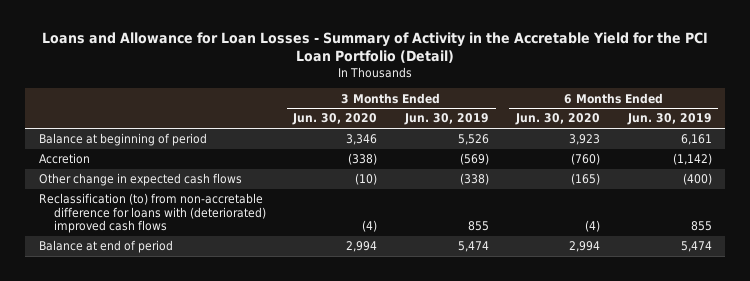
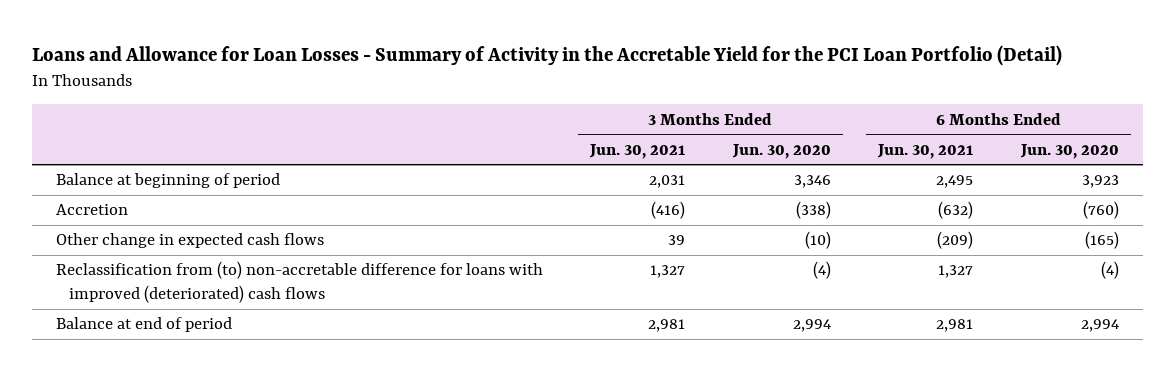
[403,113,489,126] Jun. 30, 2019 -> none
[626,113,712,126] Jun. 30, 2019 -> none
none -> [589,143,686,159] Jun. 30, 2021
none -> [877,143,974,159] Jun. 30, 2021
[38,193,267,234] Reclassification (to) from non-accretable difference for loans with (deteriorated) improved cash flows -> [55,261,543,304] Reclassification from (to) non-accretable difference for loans with improved (deteriorated) cash flows

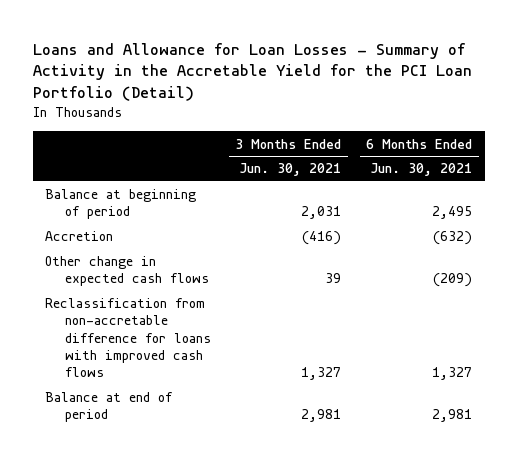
[731,143,831,159] Jun. 30, 2020 -> none
[1019,143,1119,159] Jun. 30, 2020 -> none
[55,261,543,304] Reclassification from (to) non-accretable difference for loans with improved (deteriorated) cash flows -> [45,298,211,378] Reclassification from non-accretable difference for loans with improved cash flows

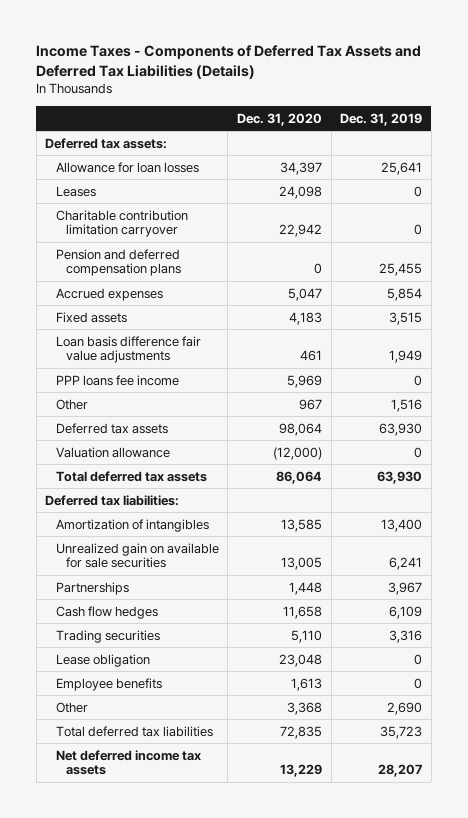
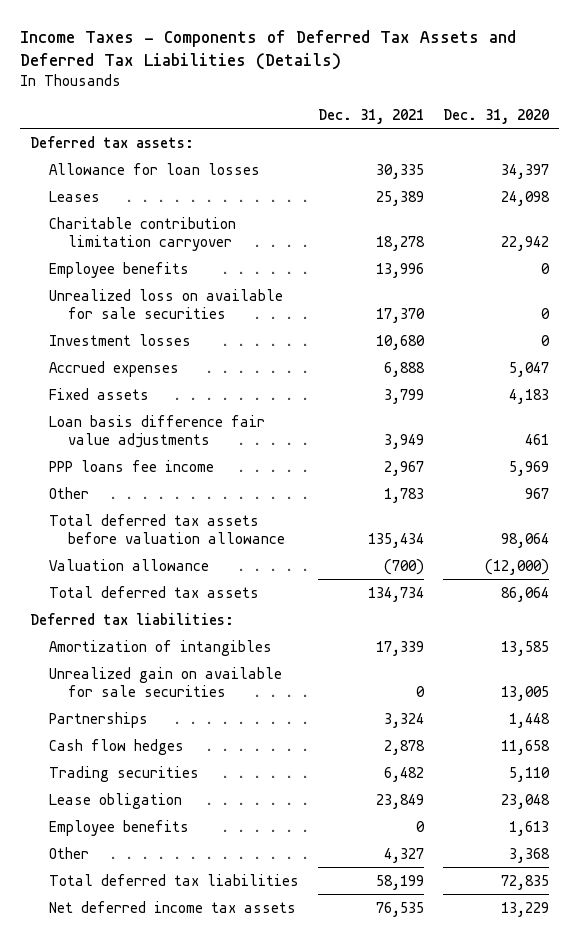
[340,112,423,126] Dec. 31, 2019 -> none
none -> [318,108,425,124] Dec. 31, 2021
[55,248,181,277] Pension and deferred compensation plans -> [49,261,190,278] Employee benefits
none -> [49,288,284,319] Unrealized loss on available for sale securities
none -> [49,333,192,346] Investment losses
[55,422,168,434] Deferred tax assets -> [49,513,286,544] Total deferred tax assets before valuation allowance

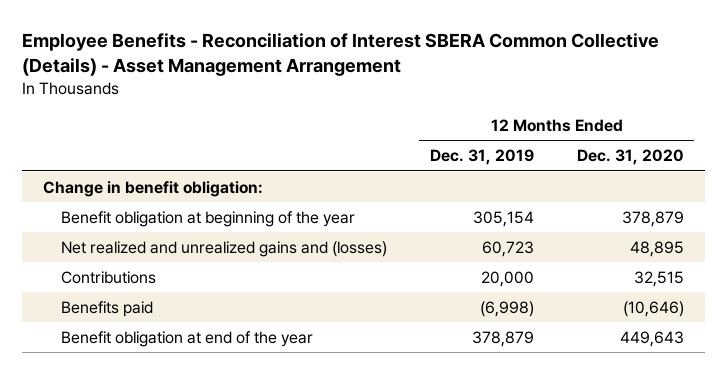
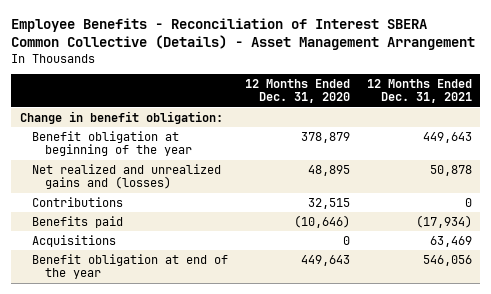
[429,149,534,166] Dec. 31, 2019 -> none
none -> [366,78,472,104] 12 Months Ended Dec. 31, 2021
none -> [32,234,117,247] Acquisitions

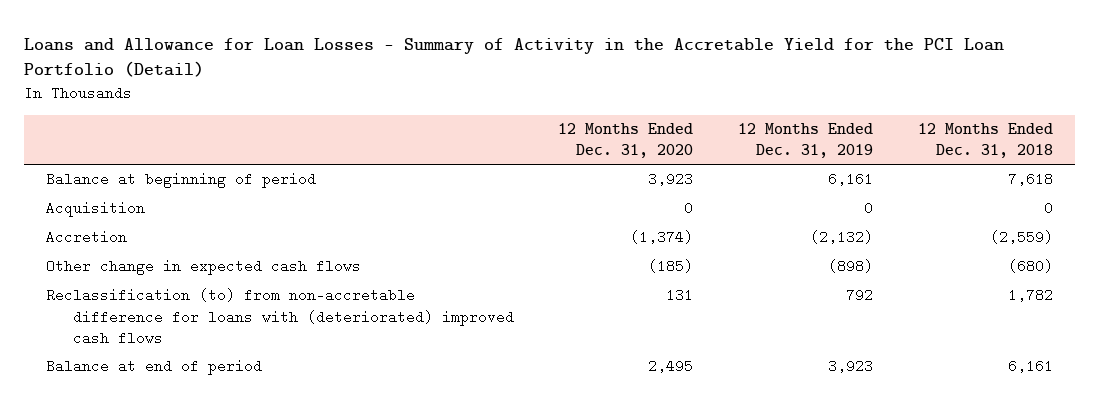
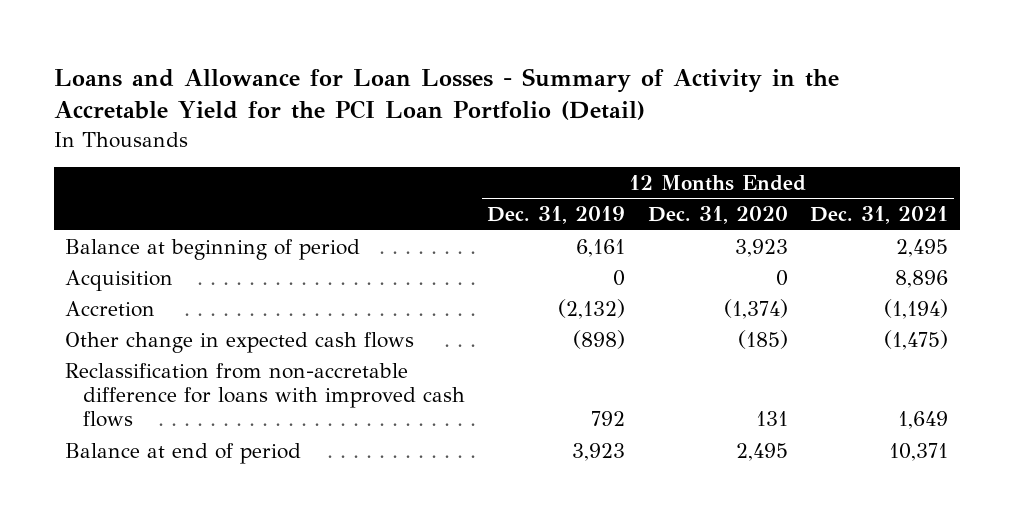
[918,122,1054,159] 12 Months Ended Dec. 31, 2018 -> none
none -> [810,206,949,225] Dec. 31, 2021
[46,288,514,345] Reclassification (to) from non-accretable difference for loans with (deteriorated) improved cash flows -> [64,362,465,428] Reclassification from non-accretable difference for loans with improved cash flows

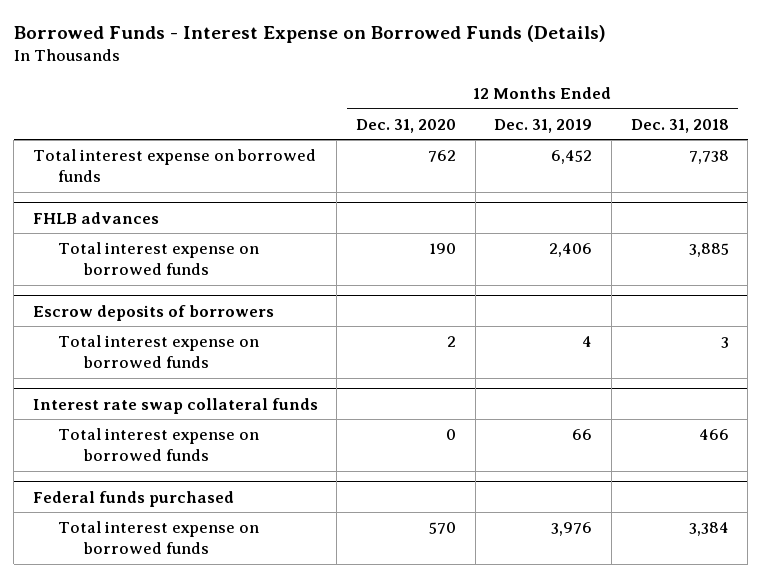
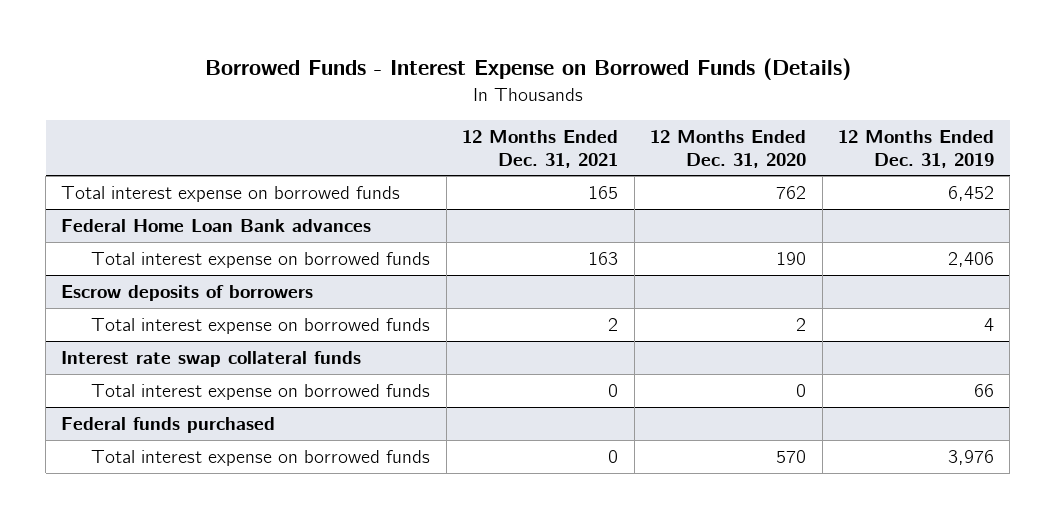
[630,118,729,133] Dec. 31, 2018 -> none
none -> [462,129,619,168] 12 Months Ended Dec. 31, 2021
[32,211,159,224] FHLB advances -> [61,218,372,232] Federal Home Loan Bank advances

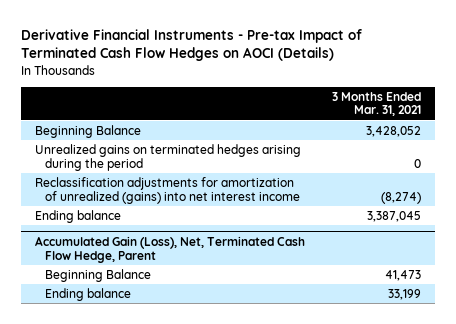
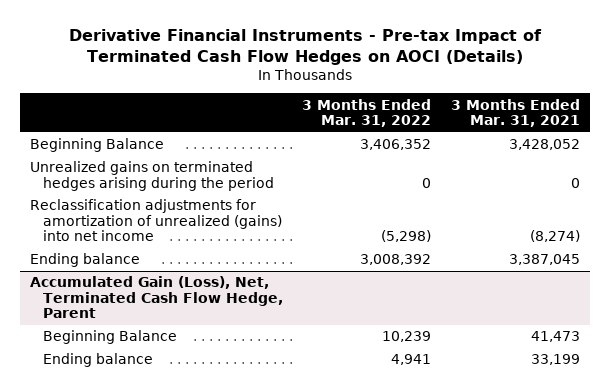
none -> [302,98,432,128] 3 Months Ended Mar. 31, 2022
[35,176,300,204] Reclassification adjustments for amortization of unrealized (gains) into net interest income -> [30,199,282,242] Reclassification adjustments for amortization of unrealized (gains) into net income

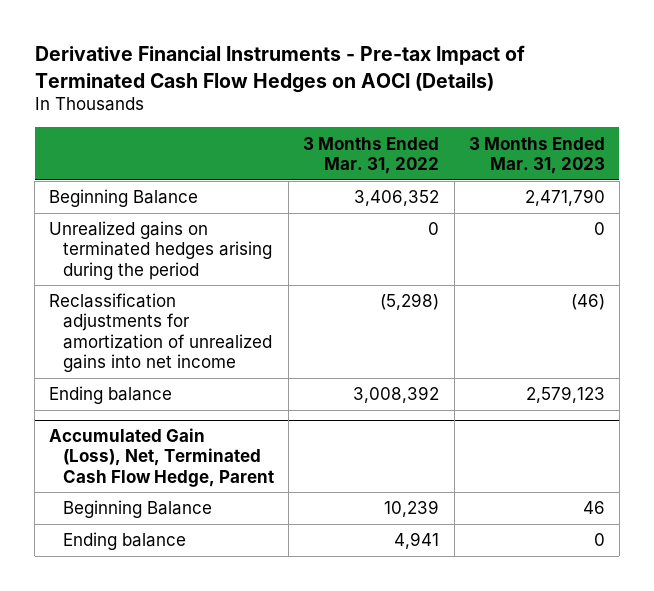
[451,98,581,128] 3 Months Ended Mar. 31, 2021 -> none
none -> [468,136,605,174] 3 Months Ended Mar. 31, 2023
[30,199,282,242] Reclassification adjustments for amortization of unrealized (gains) into net income -> [49,293,273,372] Reclassification adjustments for amortization of unrealized gains into net income

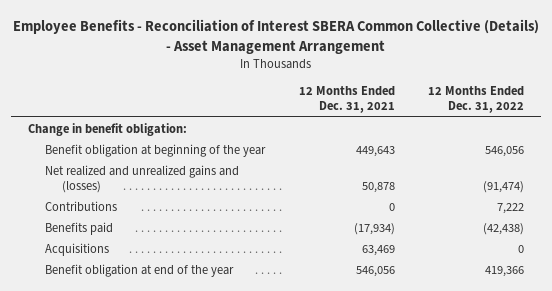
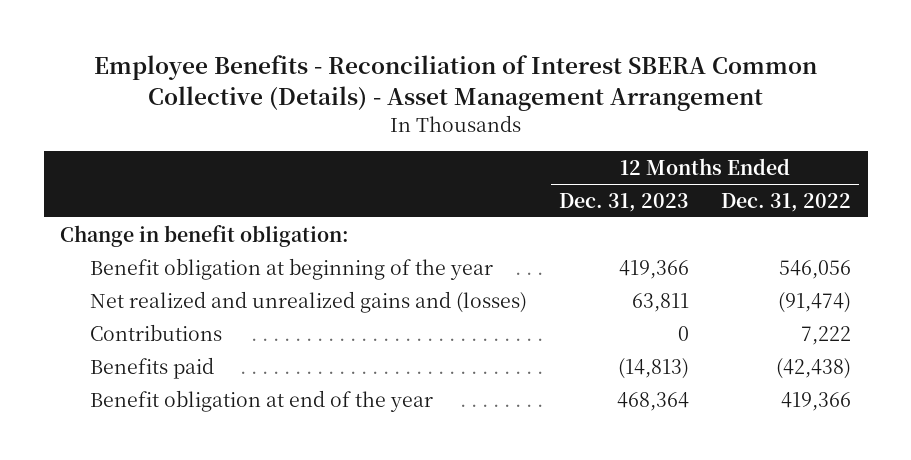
[298,86,395,114] 12 Months Ended Dec. 31, 2021 -> none
none -> [558,192,689,212] Dec. 31, 2023
[45,242,110,256] Acquisitions -> none

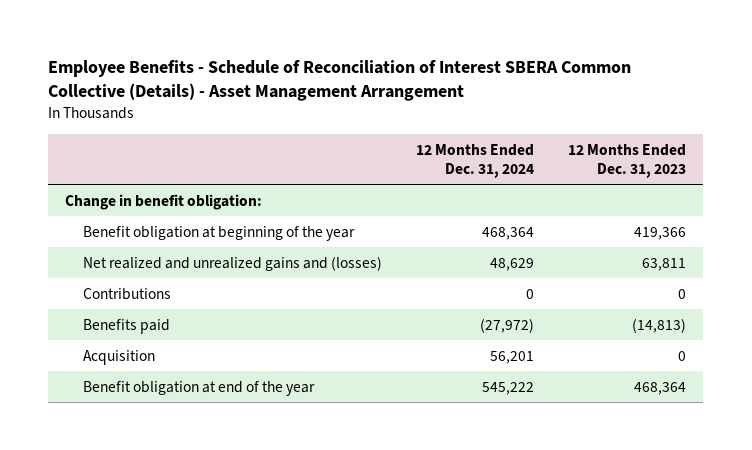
[93,55,817,111] Employee Benefits - Reconciliation of Interest SBERA Common Collective (Details) - Asset Management Arrangement -> [48,59,632,102] Employee Benefits - Schedule of Reconciliation of Interest SBERA Common Collective (Details) - Asset Management Arrangement
[721,192,852,212] Dec. 31, 2022 -> none
none -> [416,143,535,178] 12 Months Ended Dec. 31, 2024
none -> [83,349,156,365] Acquisition

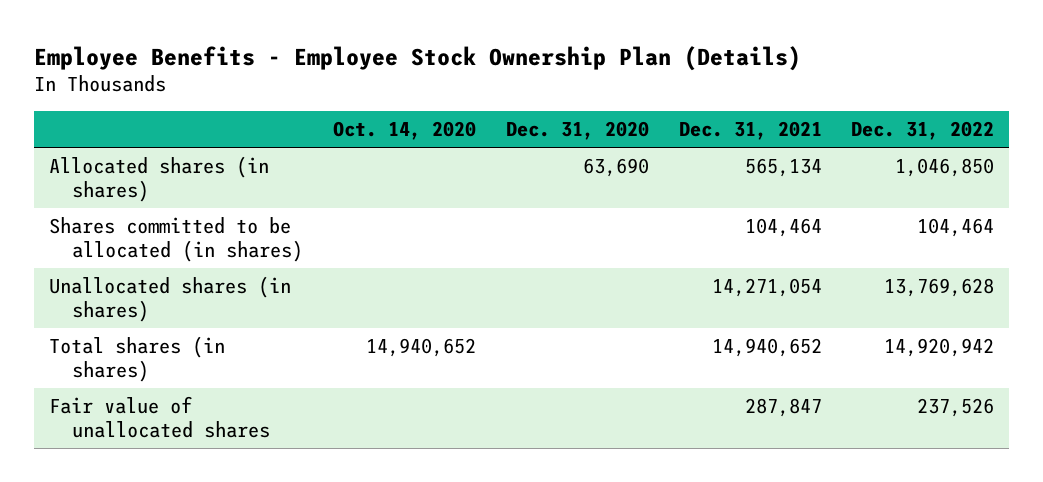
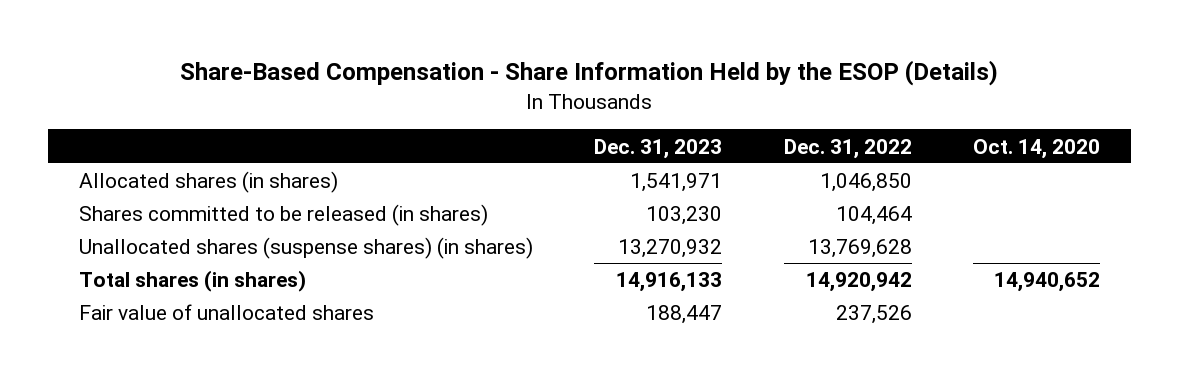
[33,45,801,71] Employee Benefits - Employee Stock Ownership Plan (Details) -> [180,60,999,87] Share-Based Compensation - Share Information Held by the ESOP (Details)
[505,121,649,141] Dec. 31, 2020 -> none
[678,121,822,141] Dec. 31, 2021 -> none
none -> [594,138,723,159] Dec. 31, 2023
[48,216,304,262] Shares committed to be allocated (in shares) -> [78,204,488,227] Shares committed to be released (in shares)
[48,275,291,322] Unallocated shares (in shares) -> [78,237,533,260] Unallocated shares (suspense shares) (in shares)

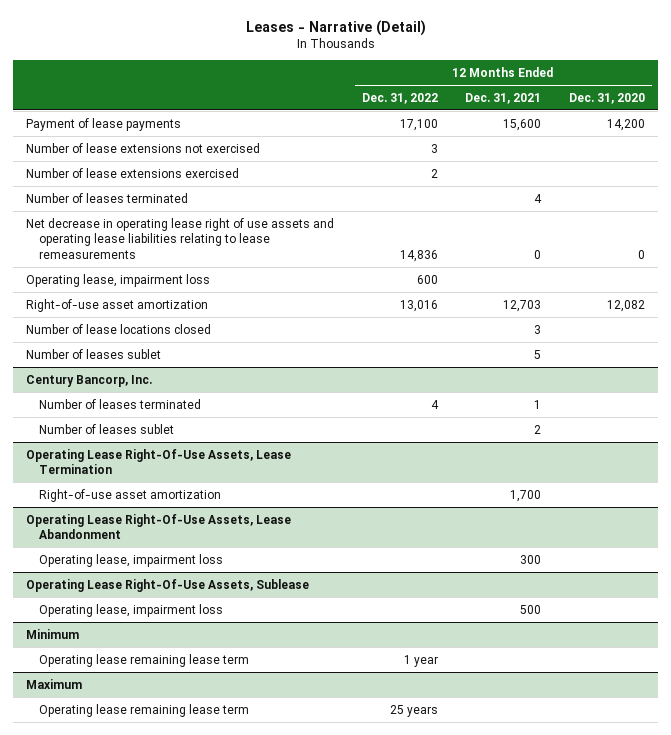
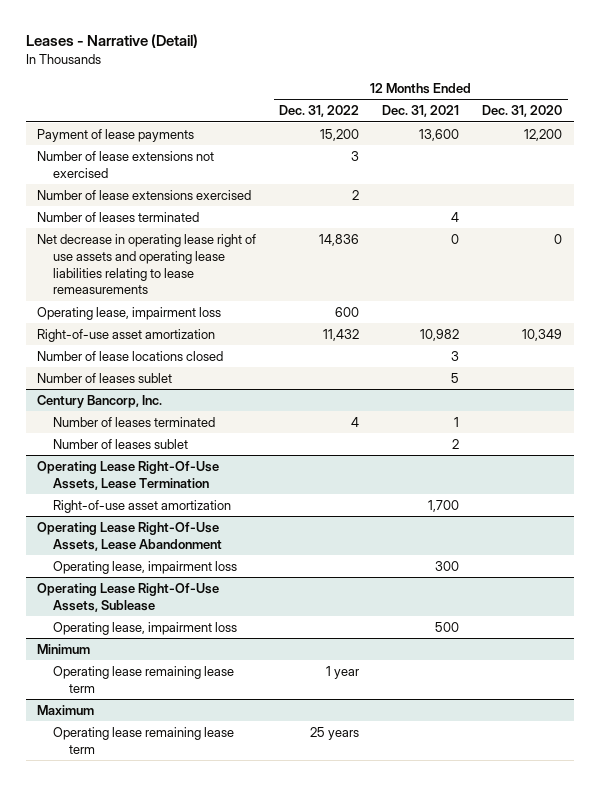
[399,118,438,131] 17,100 -> [320,128,360,141] 15,200
[503,118,542,131] 15,600 -> [419,128,460,141] 13,600
[606,118,645,131] 14,200 -> [524,128,563,141] 12,200
[399,299,438,312] 13,016 -> [323,328,360,341] 11,432
[503,299,542,312] 12,703 -> [420,328,460,341] 10,982
[606,299,645,312] 12,082 -> [522,328,563,341] 10,349

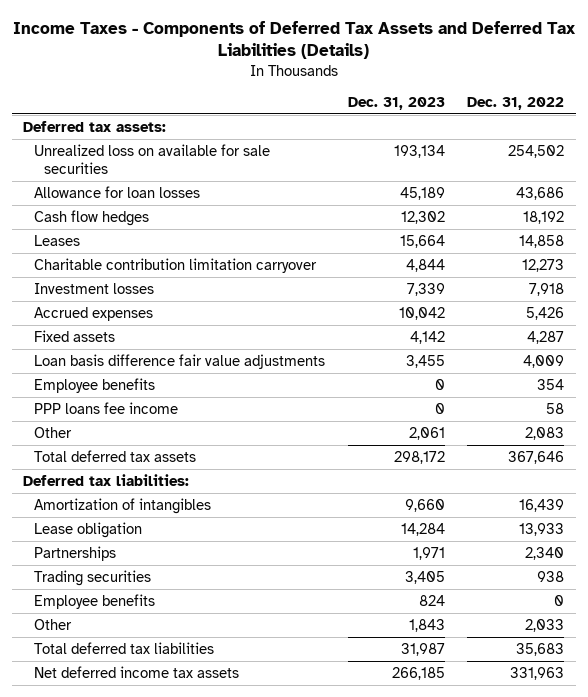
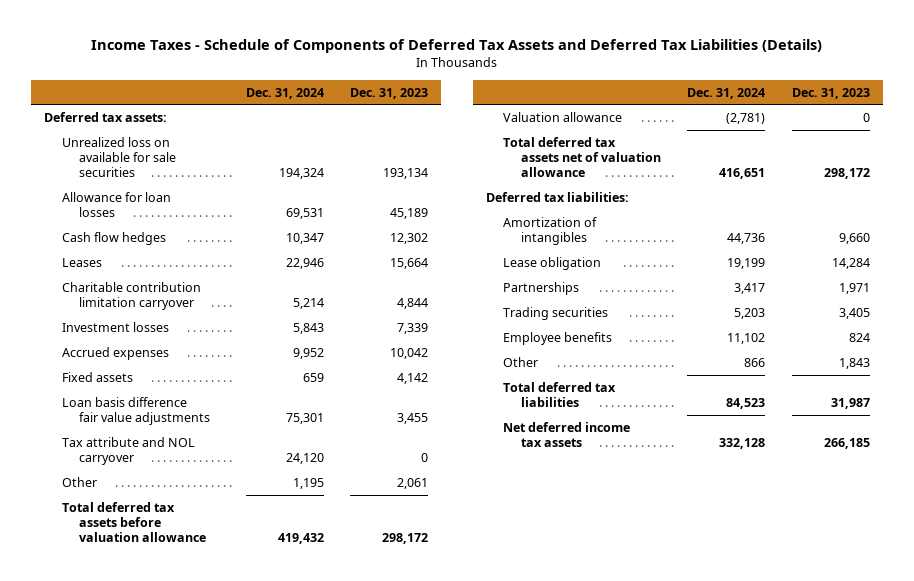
[12,21,576,60] Income Taxes - Components of Deferred Tax Assets and Deferred Tax Liabilities (Details) -> [90,39,822,54] Income Taxes - Schedule of Components of Deferred Tax Assets and Deferred Tax Liabilities (Details)
[467,96,565,110] Dec. 31, 2022 -> none
none -> [245,87,324,99] Dec. 31, 2024
[33,377,155,393] Employee benefits -> none
[33,401,178,414] PPP loans fee income -> none
none -> [61,436,195,465] Tax attribute and NOL carryover
[33,449,196,462] Total deferred tax assets -> [61,501,207,542] Total deferred tax assets before valuation allowance
none -> [503,111,623,122] Valuation allowance
none -> [503,136,661,177] Total deferred tax assets net of valuation allowance

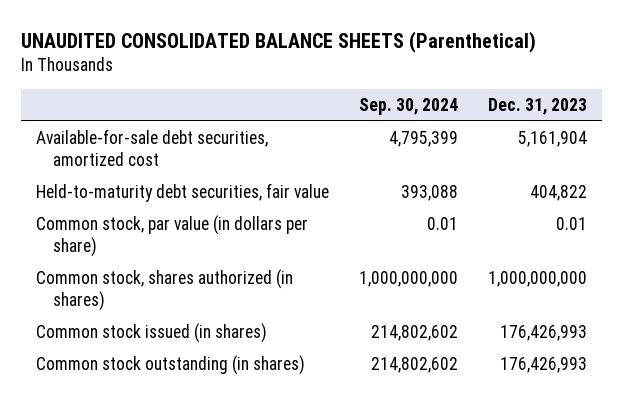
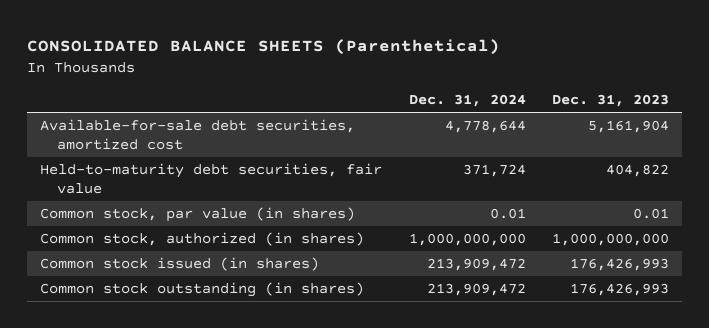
[20,30,536,53] UNAUDITED CONSOLIDATED BALANCE SHEETS (Parenthetical) -> [27,39,501,56] CONSOLIDATED BALANCE SHEETS (Parenthetical)
[358,97,458,115] Sep. 30, 2024 -> none
none -> [408,94,526,108] Dec. 31, 2024
[35,215,308,257] Common stock, par value (in dollars per share) -> [40,206,356,222] Common stock, par value (in shares)
[35,269,293,311] Common stock, shares authorized (in shares) -> [40,231,365,246] Common stock, authorized (in shares)

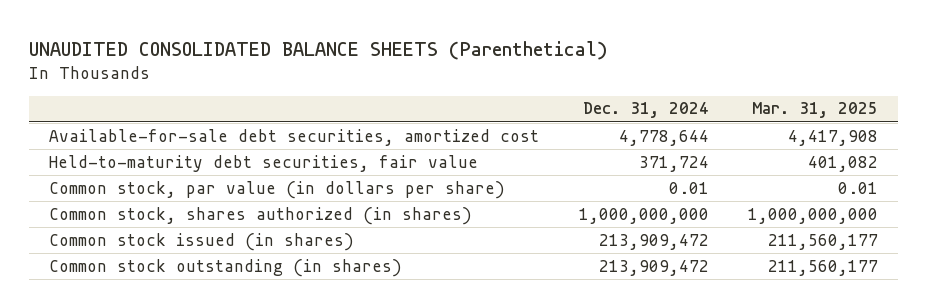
[27,39,501,56] CONSOLIDATED BALANCE SHEETS (Parenthetical) -> [29,40,609,60] UNAUDITED CONSOLIDATED BALANCE SHEETS (Parenthetical)
[551,94,669,108] Dec. 31, 2023 -> none
none -> [752,102,879,119] Mar. 31, 2025
[40,206,356,222] Common stock, par value (in shares) -> [48,180,505,199] Common stock, par value (in dollars per share)
[40,231,365,246] Common stock, authorized (in shares) -> [48,206,472,225] Common stock, shares authorized (in shares)

